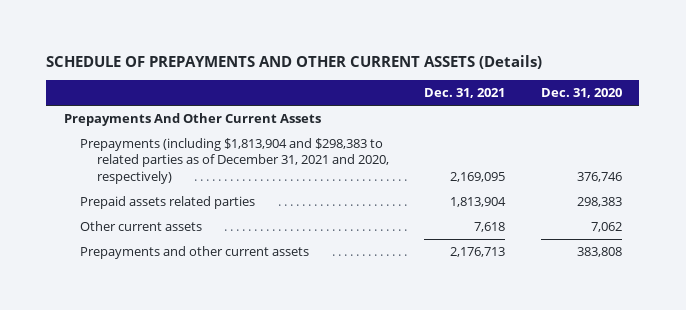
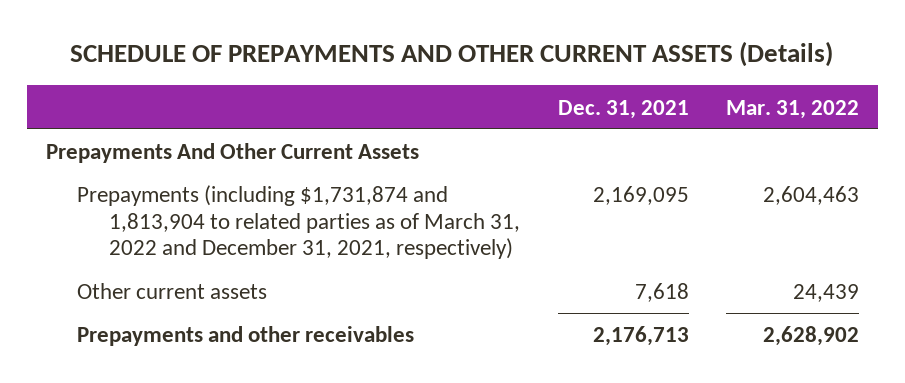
[540,88,622,99] Dec. 31, 2020 -> none
none -> [726,99,860,119] Mar. 31, 2022
[80,196,256,210] Prepaid assets related parties -> none
[80,138,389,184] Prepayments (including $1,813,904 and $298,383 to related parties as of December 31, 2021 and 2020, respectively) -> [77,185,520,260] Prepayments (including $1,731,874 and 1,813,904 to related parties as of March 31, 2022 and December 31, 2021, respectively)
[80,246,310,260] Prepayments and other current assets -> [77,326,415,347] Prepayments and other receivables

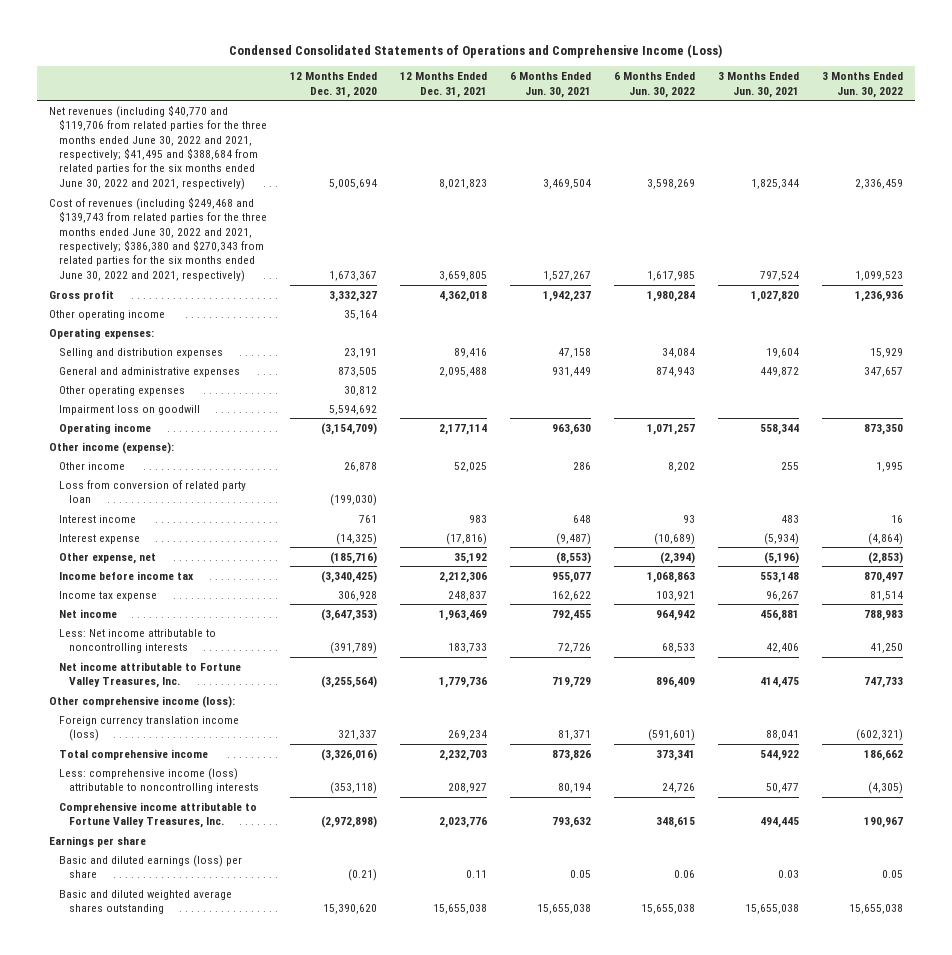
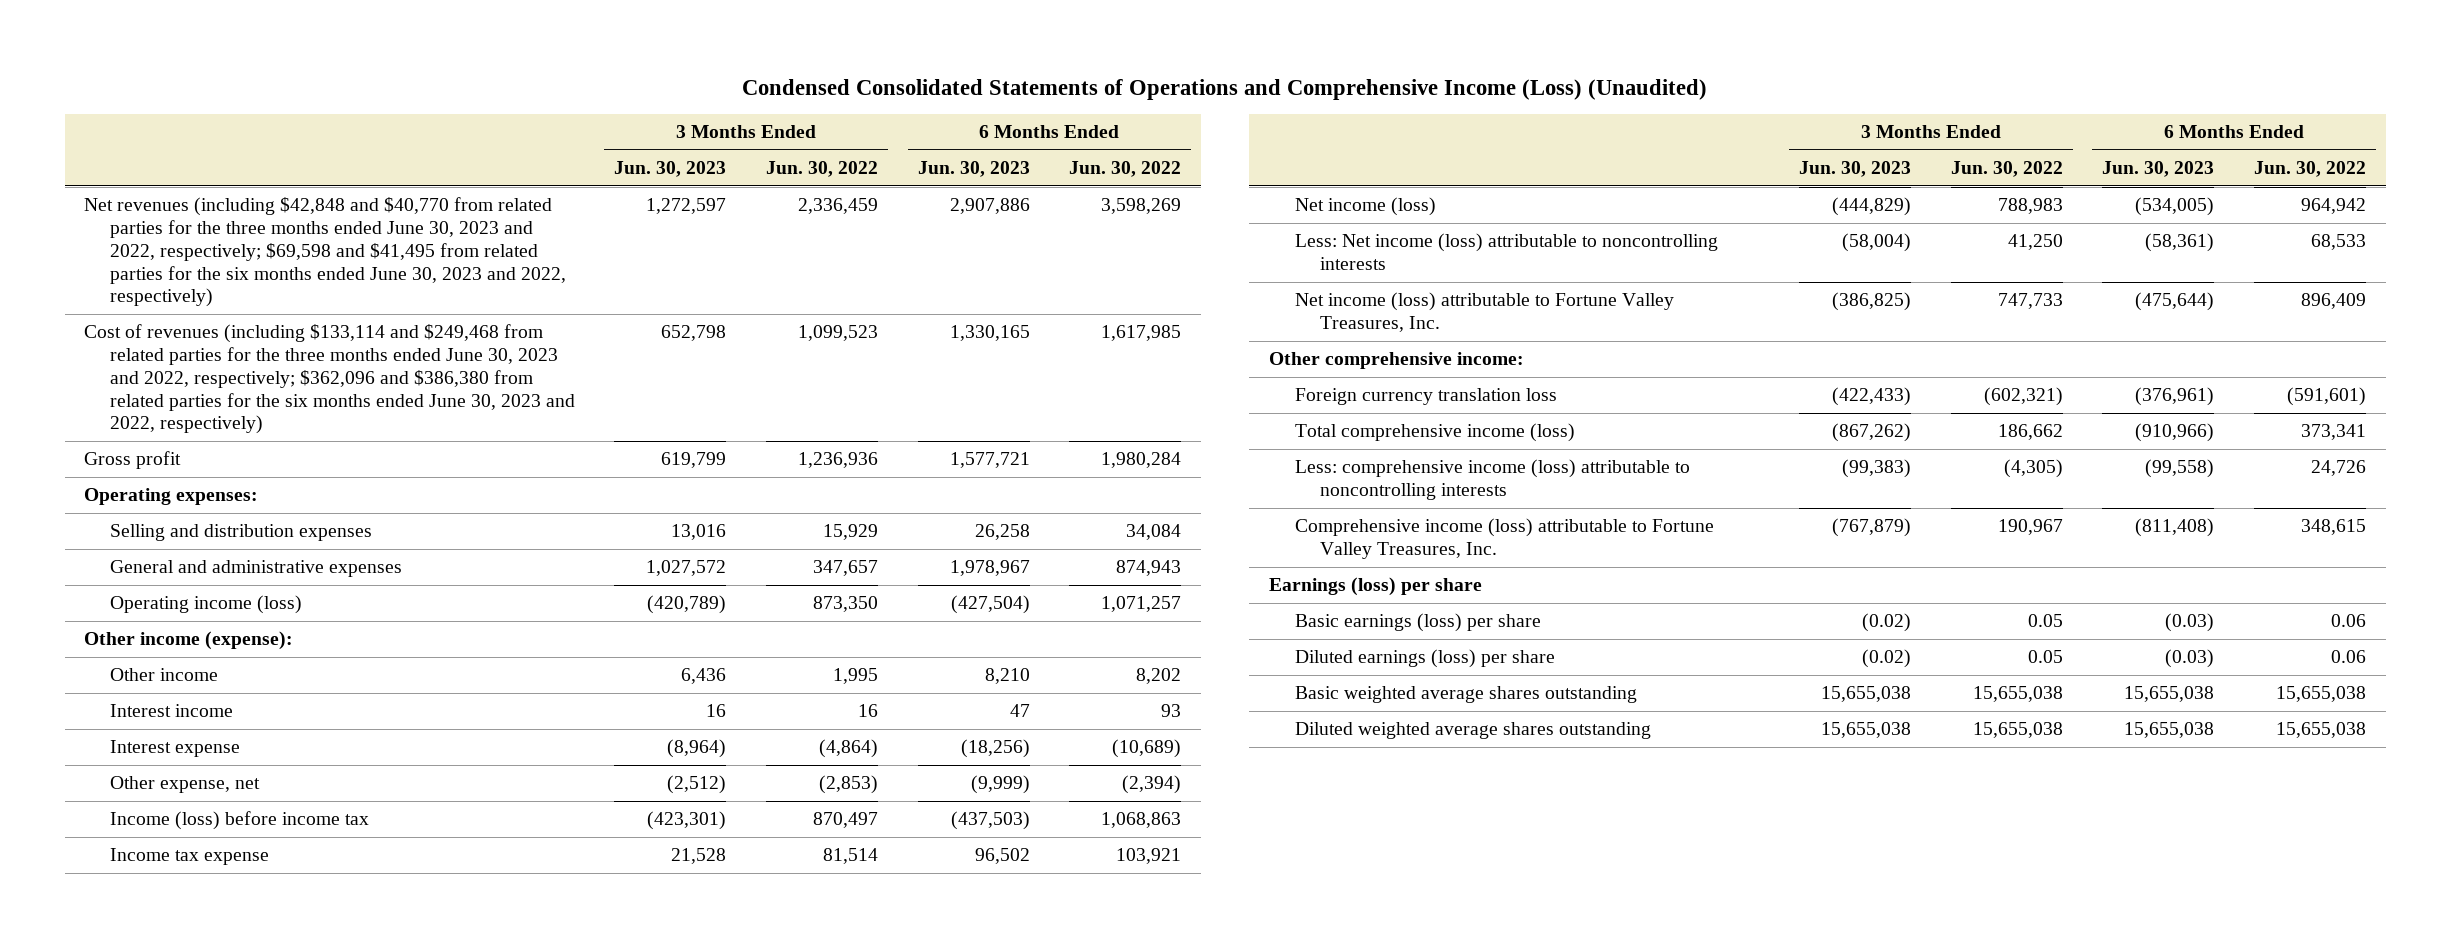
[229,44,723,59] Condensed Consolidated Statements of Operations and Comprehensive Income (Loss) -> [742,78,1708,100] Condensed Consolidated Statements of Operations and Comprehensive Income (Loss) (Unaudited)
[290,72,378,98] 12 Months Ended Dec. 31, 2020 -> none
[400,72,488,98] 12 Months Ended Dec. 31, 2021 -> none
[510,72,592,98] 6 Months Ended Jun. 30, 2021 -> none
[718,72,800,98] 3 Months Ended Jun. 30, 2021 -> none
none -> [614,161,727,178] Jun. 30, 2023
none -> [917,161,1030,178] Jun. 30, 2023
[49,104,267,190] Net revenues (including $40,770 and $119,706 from related parties for the three months ended June 30, 2022 and 2021, respectively; $41,495 and $388,684 from related parties for the six months ended June 30, 2022 and 2021, respectively) -> [84,197,566,308] Net revenues (including $42,848 and $40,770 from related parties for the three months ended June 30, 2023 and 2022, respectively; $69,598 and $41,495 from related parties for the six months ended June 30, 2023 and 2022, respectively)
[49,196,267,282] Cost of revenues (including $249,468 and $139,743 from related parties for the three months ended June 30, 2022 and 2021, respectively; $386,380 and $270,343 from related parties for the six months ended June 30, 2022 and 2021, respectively) -> [84,324,575,435] Cost of revenues (including $133,114 and $249,468 from related parties for the three months ended June 30, 2023 and 2022, respectively; $362,096 and $386,380 from related parties for the six months ended June 30, 2023 and 2022, respectively)
[49,309,166,320] Other operating income -> none
[58,385,185,396] Other operating expenses -> none
[58,404,200,415] Impairment loss on goodwill -> none
[58,422,151,434] Operating income -> [109,595,302,615] Operating income (loss)
[58,479,246,504] Loss from conversion of related party loan -> none
[58,570,194,580] Income before income tax -> [109,811,369,831] Income (loss) before income tax
[58,608,117,618] Net income -> [1294,197,1436,217] Net income (loss)
[58,628,216,654] Less: Net income attributable to noncontrolling interests -> [1294,233,1718,270] Less: Net income (loss) attributable to noncontrolling interests
[58,661,241,689] Net income attributable to Fortune Valley Treasures, Inc. -> [1294,292,1674,332] Net income (loss) attributable to Fortune Valley Treasures, Inc.
[49,695,236,708] Other comprehensive income (loss): -> [1269,352,1525,370] Other comprehensive income:
[58,715,239,742] Foreign currency translation income (loss) -> [1294,388,1557,406] Foreign currency translation loss
[58,748,208,760] Total comprehensive income -> [1294,423,1575,443] Total comprehensive income (loss)
[58,801,257,829] Comprehensive income attributable to Fortune Valley Treasures, Inc. -> [1294,518,1714,559] Comprehensive income (loss) attributable to Fortune Valley Treasures, Inc.
[49,835,147,847] Earnings per share -> [1269,577,1483,597] Earnings (loss) per share
[58,854,242,879] Basic and diluted earnings (loss) per share -> [1294,613,1541,633] Basic earnings (loss) per share
none -> [1294,649,1555,669] Diluted earnings (loss) per share
[58,889,232,915] Basic and diluted weighted average shares outstanding -> [1294,686,1637,704] Basic weighted average shares outstanding
none -> [1294,722,1651,740] Diluted weighted average shares outstanding

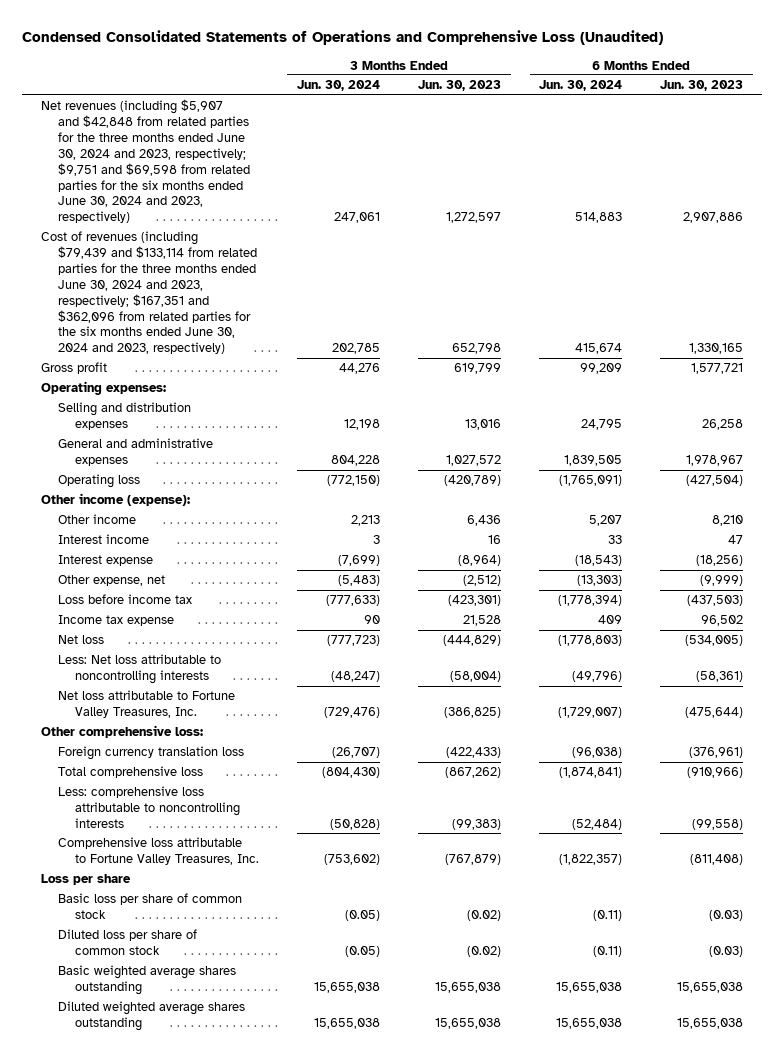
[742,78,1708,100] Condensed Consolidated Statements of Operations and Comprehensive Income (Loss) (Unaudited) -> [21,30,663,46] Condensed Consolidated Statements of Operations and Comprehensive Loss (Unaudited)
[765,161,878,178] Jun. 30, 2022 -> none
[1069,161,1182,178] Jun. 30, 2022 -> none
none -> [296,80,380,92] Jun. 30, 2024
none -> [539,80,623,92] Jun. 30, 2024
[84,197,566,308] Net revenues (including $42,848 and $40,770 from related parties for the three months ended June 30, 2023 and 2022, respectively; $69,598 and $41,495 from related parties for the six months ended June 30, 2023 and 2022, respectively) -> [40,99,250,224] Net revenues (including $5,907 and $42,848 from related parties for the three months ended June 30, 2024 and 2023, respectively; $9,751 and $69,598 from related parties for the six months ended June 30, 2024 and 2023, respectively)
[84,324,575,435] Cost of revenues (including $133,114 and $249,468 from related parties for the three months ended June 30, 2023 and 2022, respectively; $362,096 and $386,380 from related parties for the six months ended June 30, 2023 and 2022, respectively) -> [40,231,257,355] Cost of revenues (including $79,439 and $133,114 from related parties for the three months ended June 30, 2024 and 2023, respectively; $167,351 and $362,096 from related parties for the six months ended June 30, 2024 and 2023, respectively)
[109,595,302,615] Operating income (loss) -> [57,474,140,489] Operating loss
[109,811,369,831] Income (loss) before income tax -> [57,594,192,605] Loss before income tax
[1294,197,1436,217] Net income (loss) -> [57,635,104,645] Net loss
[1294,233,1718,270] Less: Net income (loss) attributable to noncontrolling interests -> [57,654,221,685] Less: Net loss attributable to noncontrolling interests
[1294,292,1674,332] Net income (loss) attributable to Fortune Valley Treasures, Inc. -> [57,690,235,719] Net loss attributable to Fortune Valley Treasures, Inc.
[1269,352,1525,370] Other comprehensive income: -> [40,725,203,739] Other comprehensive loss:
[1294,423,1575,443] Total comprehensive income (loss) -> [57,766,203,779] Total comprehensive loss
[1294,459,1690,500] Less: comprehensive income (loss) attributable to noncontrolling interests -> [57,786,240,828] Less: comprehensive loss attributable to noncontrolling interests
[1294,518,1714,559] Comprehensive income (loss) attributable to Fortune Valley Treasures, Inc. -> [57,837,259,866] Comprehensive loss attributable to Fortune Valley Treasures, Inc.
[1269,577,1483,597] Earnings (loss) per share -> [40,874,131,886] Loss per share
[1294,613,1541,633] Basic earnings (loss) per share -> [57,893,242,920] Basic loss per share of common stock
[1294,649,1555,669] Diluted earnings (loss) per share -> [57,929,197,956] Diluted loss per share of common stock

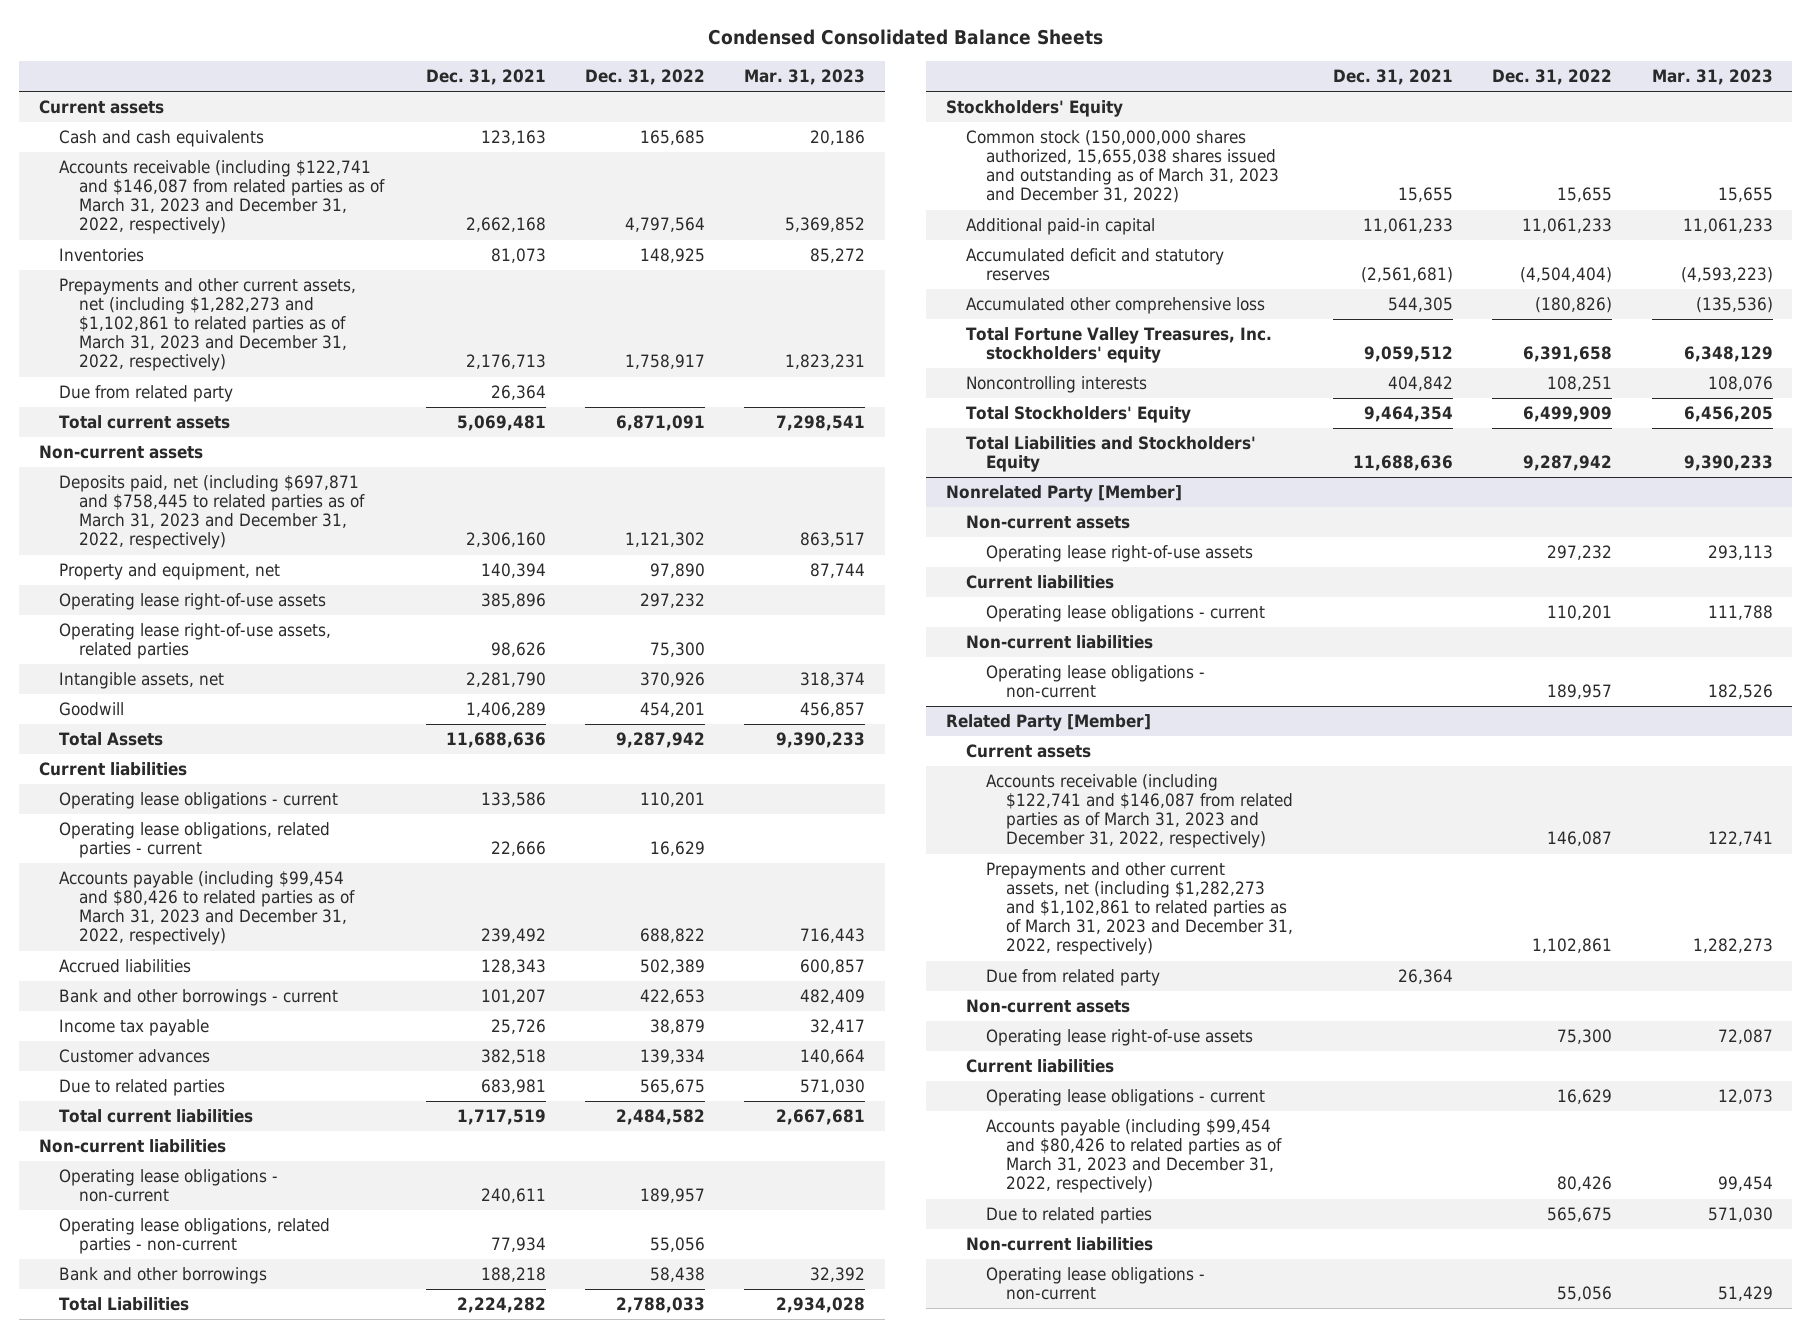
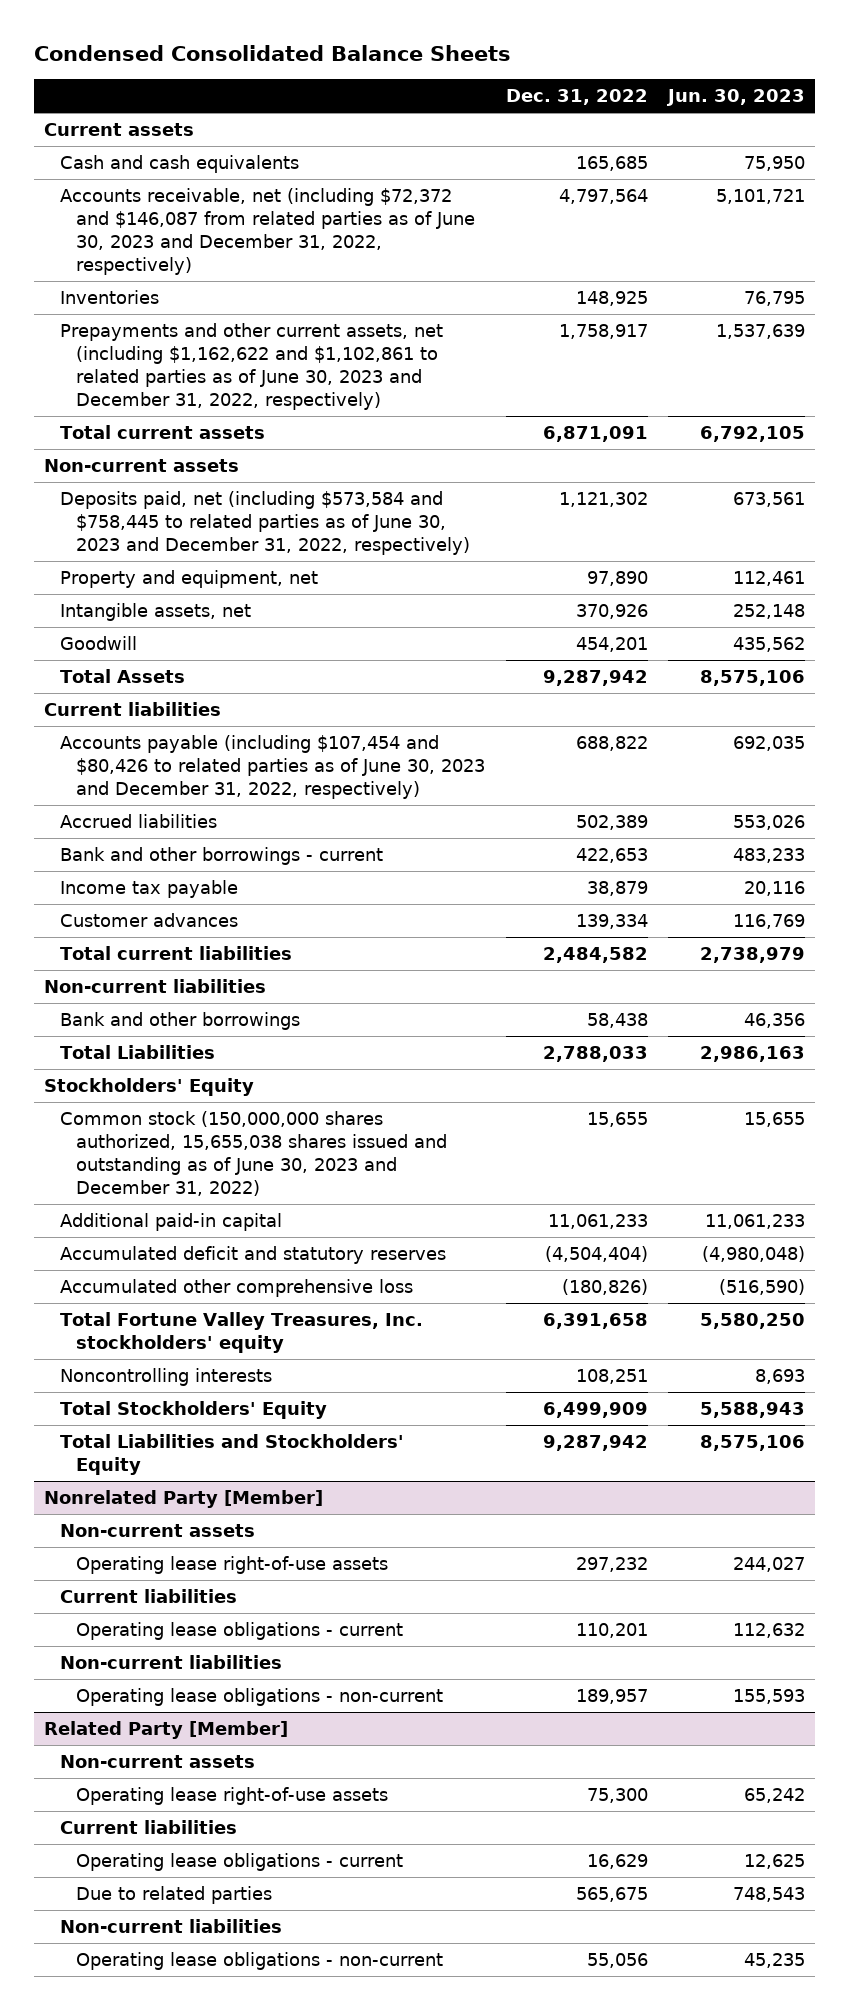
[425,68,546,85] Dec. 31, 2021 -> none
[744,68,866,85] Mar. 31, 2023 -> none
none -> [666,89,806,107] Jun. 30, 2023
[58,160,385,235] Accounts receivable (including $122,741 and $146,087 from related parties as of March 31, 2023 and December 31, 2022, respectively) -> [60,188,476,275] Accounts receivable, net (including $72,372 and $146,087 from related parties as of June 30, 2023 and December 31, 2022, respectively)
[58,385,233,403] Due from related party -> none
[58,278,356,372] Prepayments and other current assets, net (including $1,282,273 and $1,102,861 to related parties as of March 31, 2023 and December 31, 2022, respectively) -> [60,323,444,410] Prepayments and other current assets, net (including $1,162,622 and $1,102,861 to related parties as of June 30, 2023 and December 31, 2022, respectively)
[58,475,365,550] Deposits paid, net (including $697,871 and $758,445 to related parties as of March 31, 2023 and December 31, 2022, respectively) -> [60,491,471,555] Deposits paid, net (including $573,584 and $758,445 to related parties as of June 30, 2023 and December 31, 2022, respectively)
[58,593,326,611] Operating lease right-of-use assets -> none
[58,623,331,660] Operating lease right-of-use assets, related parties -> none
[58,792,338,810] Operating lease obligations - current -> none
[58,822,330,859] Operating lease obligations, related parties - current -> none
[58,871,355,946] Accounts payable (including $99,454 and $80,426 to related parties as of March 31, 2023 and December 31, 2022, respectively) -> [60,735,486,799] Accounts payable (including $107,454 and $80,426 to related parties as of June 30, 2023 and December 31, 2022, respectively)
[58,1079,225,1097] Due to related parties -> none
[58,1169,278,1203] Operating lease obligations - non-current -> none
[58,1218,330,1255] Operating lease obligations, related parties - non-current -> none
[966,130,1280,204] Common stock (150,000,000 shares authorized, 15,655,038 shares issued and outstanding as of March 31, 2023 and December 31, 2022) -> [60,1111,448,1196] Common stock (150,000,000 shares authorized, 15,655,038 shares issued and outstanding as of June 30, 2023 and December 31, 2022)
[966,744,1092,759] Current assets -> none
[986,774,1294,849] Accounts receivable (including $122,741 and $146,087 from related parties as of March 31, 2023 and December 31, 2022, respectively) -> none
[986,862,1294,956] Prepayments and other current assets, net (including $1,282,273 and $1,102,861 to related parties as of March 31, 2023 and December 31, 2022, respectively) -> none
[986,969,1161,987] Due from related party -> none
[986,1119,1283,1194] Accounts payable (including $99,454 and $80,426 to related parties as of March 31, 2023 and December 31, 2022, respectively) -> none

